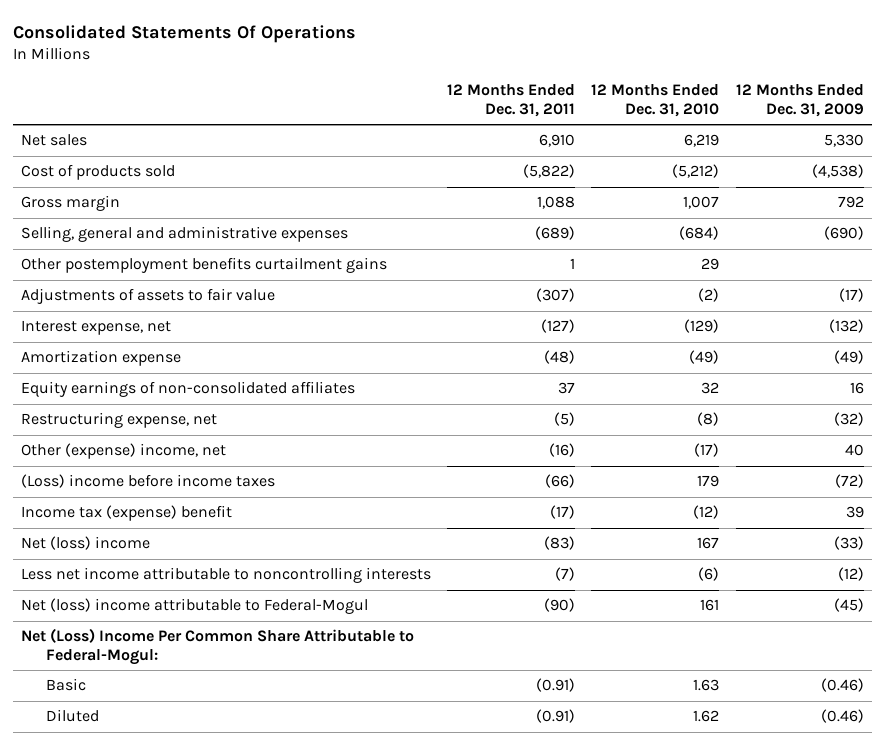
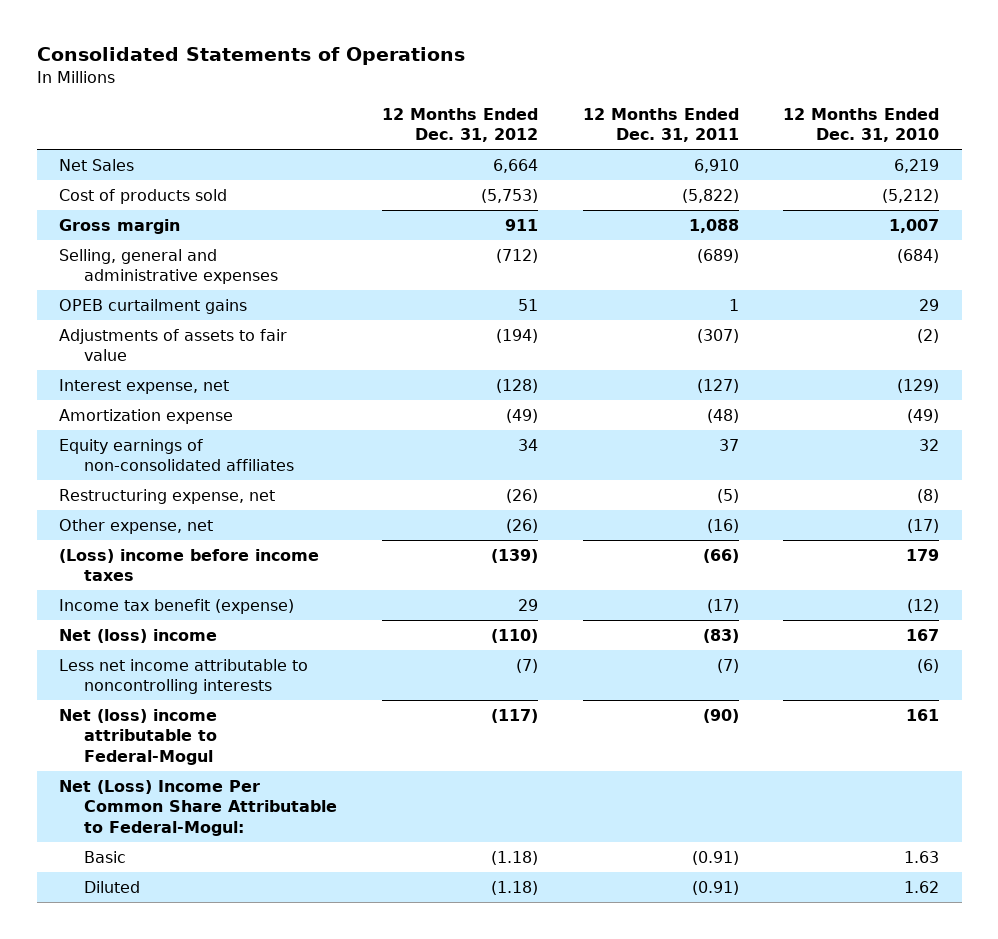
[13,24,357,43] Consolidated Statements Of Operations -> [36,47,465,66] Consolidated Statements of Operations
[735,84,864,117] 12 Months Ended Dec. 31, 2009 -> none
none -> [381,107,538,143] 12 Months Ended Dec. 31, 2012
[21,134,88,147] Net sales -> [58,158,134,171] Net Sales
[21,257,388,274] Other postemployment benefits curtailment gains -> [58,298,247,314] OPEB curtailment gains
[21,443,227,460] Other (expense) income, net -> [58,518,213,534] Other expense, net
[21,505,233,522] Income tax (expense) benefit -> [58,598,294,614] Income tax benefit (expense)

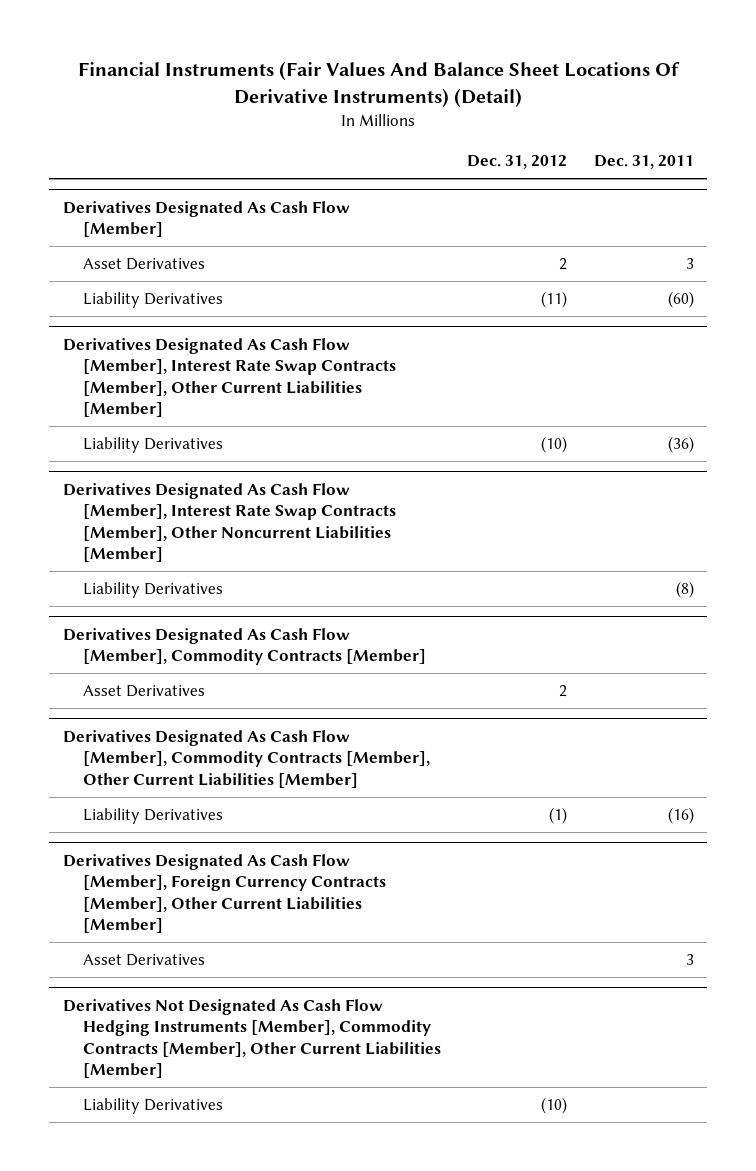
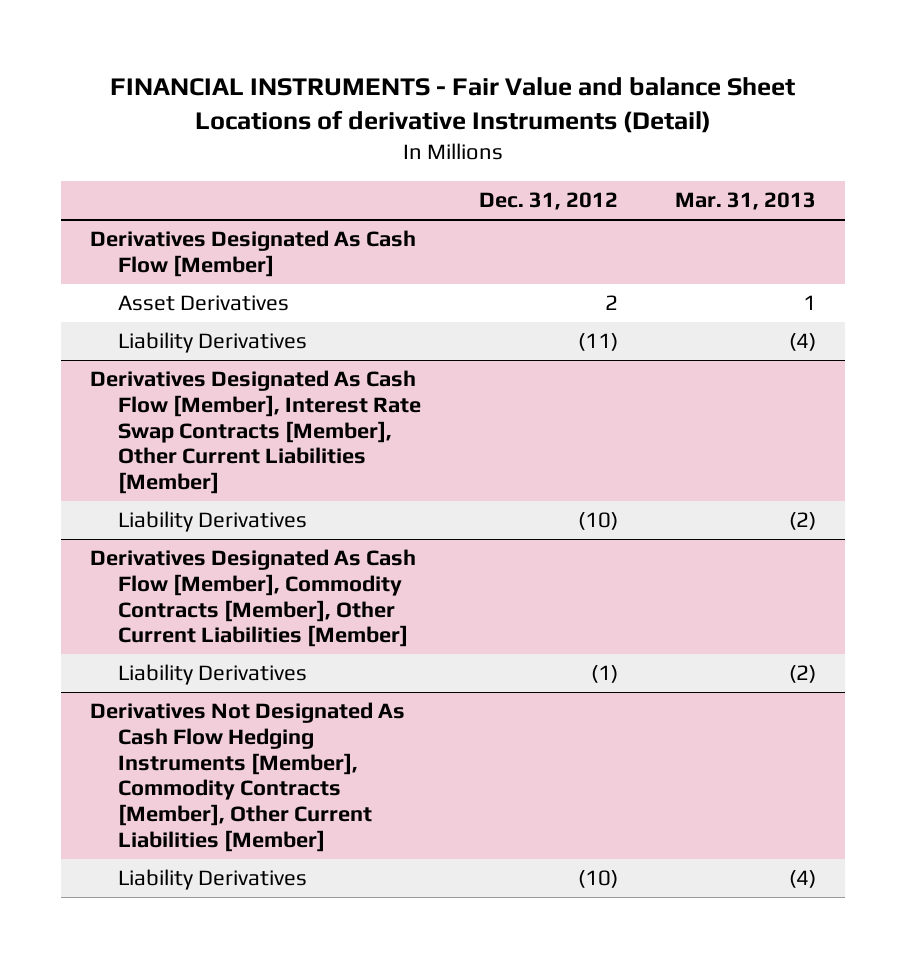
[78,61,681,108] Financial Instruments (Fair Values And Balance Sheet Locations Of Derivative Instruments) (Detail) -> [110,77,796,134] FINANCIAL INSTRUMENTS - Fair Value and balance Sheet Locations of derivative Instruments (Detail)
[593,155,694,170] Dec. 31, 2011 -> none
none -> [675,192,817,211] Mar. 31, 2013
[62,482,397,563] Derivatives Designated As Cash Flow [Member], Interest Rate Swap Contracts [Member], Other Noncurrent Liabilities [Member] -> none
[83,581,224,598] Liability Derivatives -> none
[62,627,427,666] Derivatives Designated As Cash Flow [Member], Commodity Contracts [Member] -> none
[83,684,206,697] Asset Derivatives -> none
[62,853,387,934] Derivatives Designated As Cash Flow [Member], Foreign Currency Contracts [Member], Other Current Liabilities [Member] -> none
[83,953,206,966] Asset Derivatives -> none

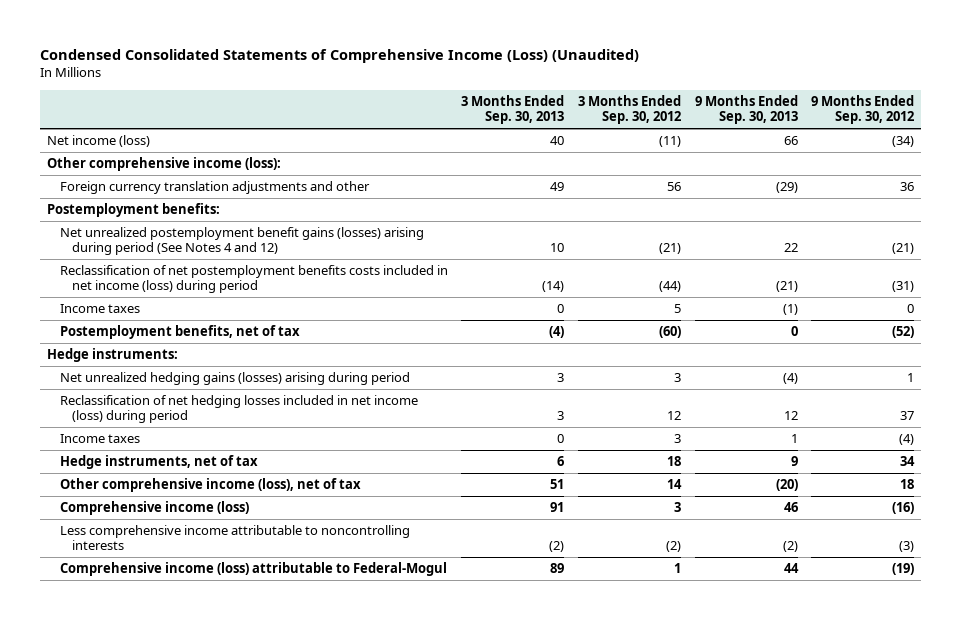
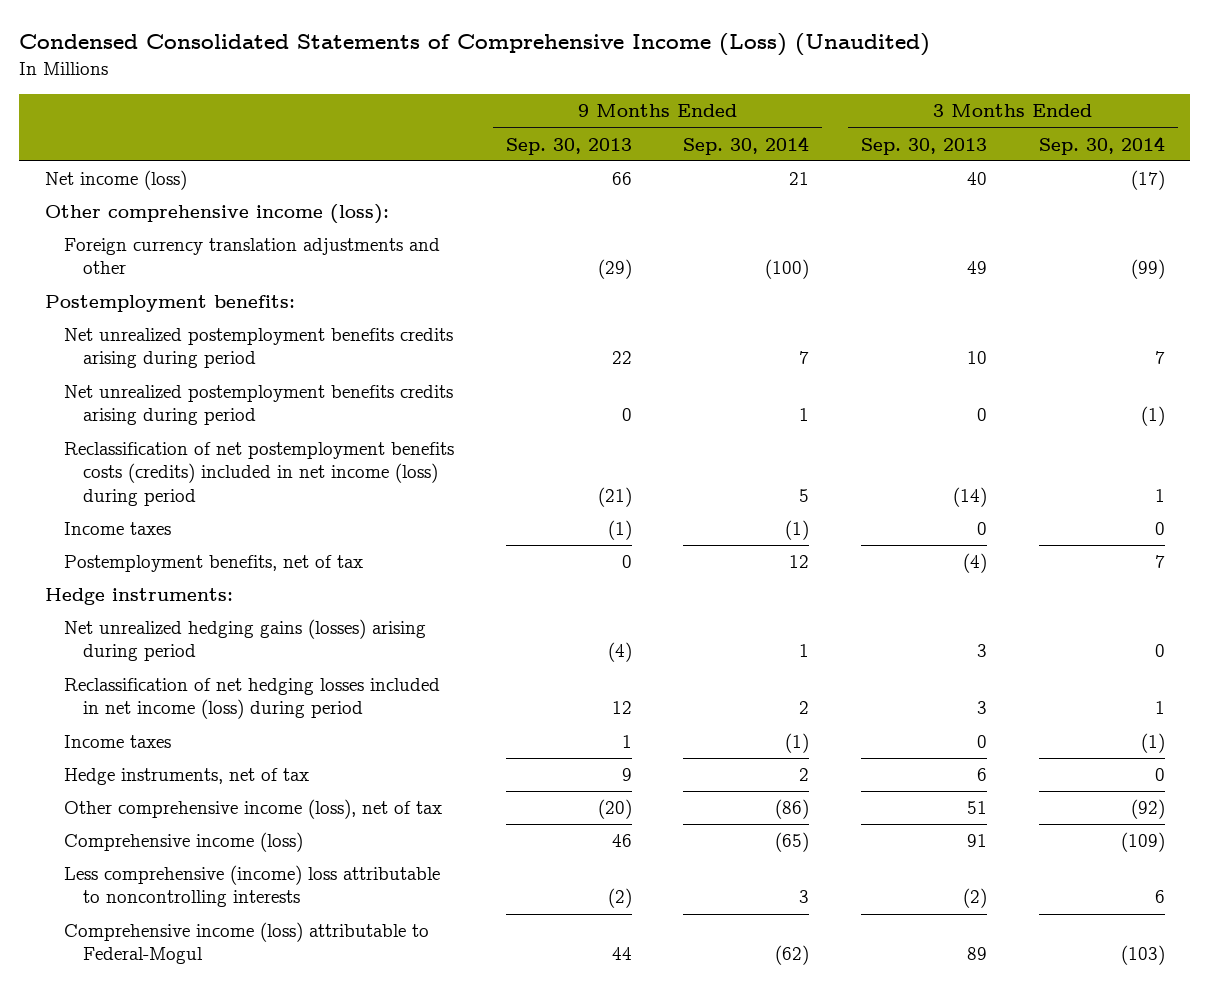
[578,95,682,125] 3 Months Ended Sep. 30, 2012 -> none
[811,95,915,125] 9 Months Ended Sep. 30, 2012 -> none
none -> [683,135,810,155] Sep. 30, 2014
none -> [1038,135,1165,155] Sep. 30, 2014
[59,227,424,256] Net unrealized postemployment benefit gains (losses) arising during period (See Notes 4 and 12) -> [64,328,454,369] Net unrealized postemployment benefits credits arising during period
none -> [64,385,454,426] Net unrealized postemployment benefits credits arising during period
[59,265,448,294] Reclassification of net postemployment benefits costs included in net income (loss) during period -> [64,442,455,506] Reclassification of net postemployment benefits costs (credits) included in net income (loss) during period
[59,525,410,551] Less comprehensive income attributable to noncontrolling interests -> [64,865,441,908] Less comprehensive (income) loss attributable to noncontrolling interests

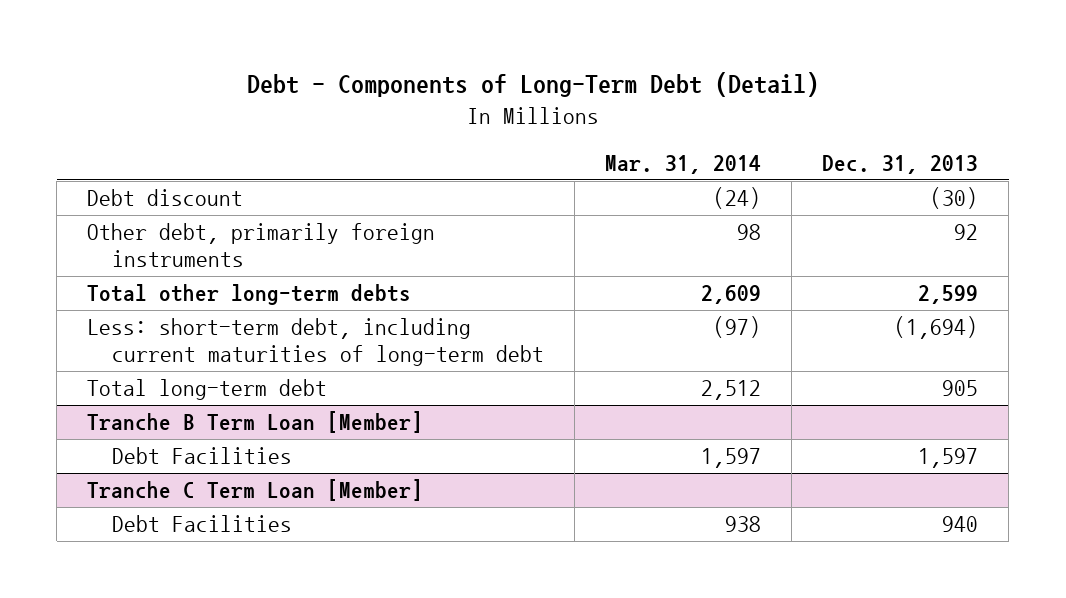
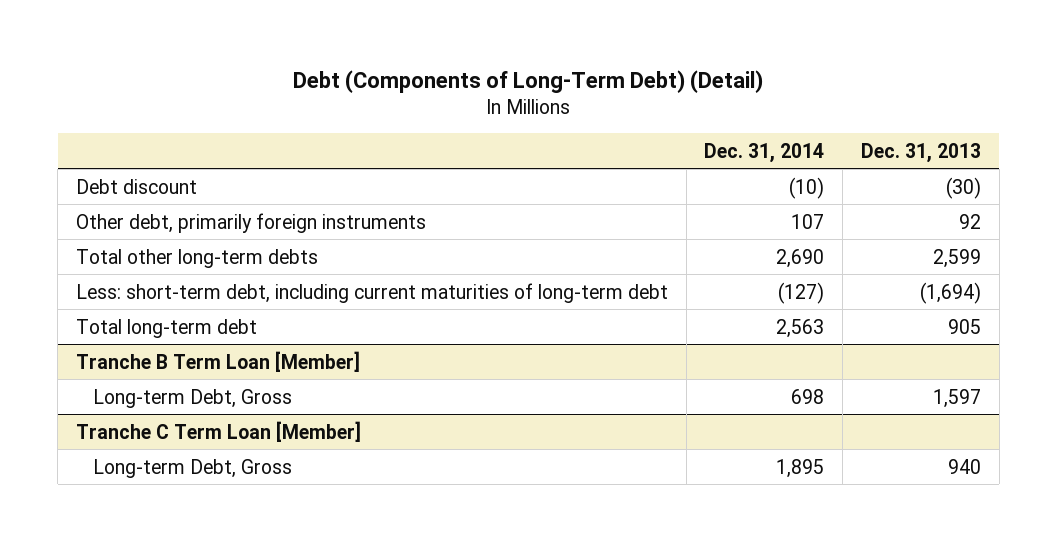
[246,72,819,98] Debt - Components of Long-Term Debt (Detail) -> [293,69,764,93] Debt (Components of Long-Term Debt) (Detail)
[605,155,762,175] Mar. 31, 2014 -> none
none -> [704,142,825,163] Dec. 31, 2014
[111,447,292,465] Debt Facilities -> [92,388,292,408] Long-term Debt, Gross
[111,515,292,533] Debt Facilities -> [92,458,292,478] Long-term Debt, Gross

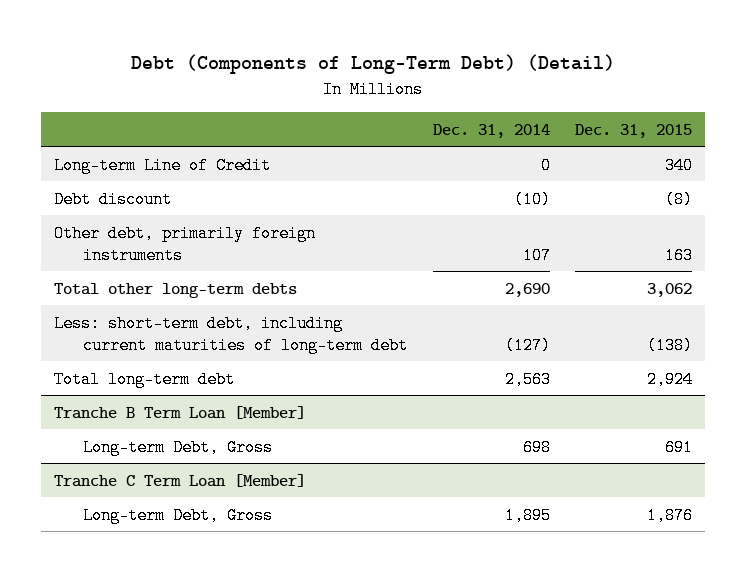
[860,142,981,163] Dec. 31, 2013 -> none
none -> [575,123,693,138] Dec. 31, 2015
none -> [54,156,272,174] Long-term Line of Credit

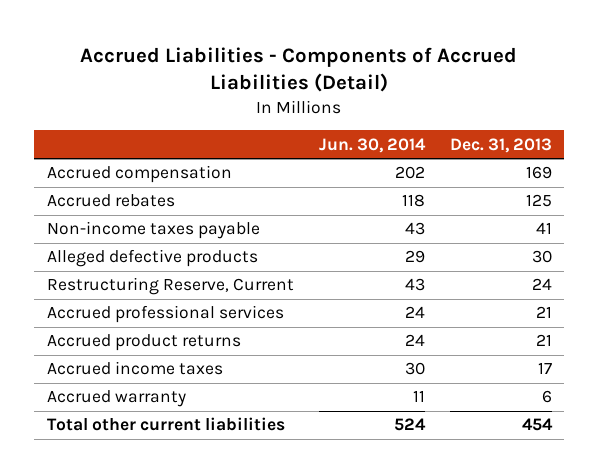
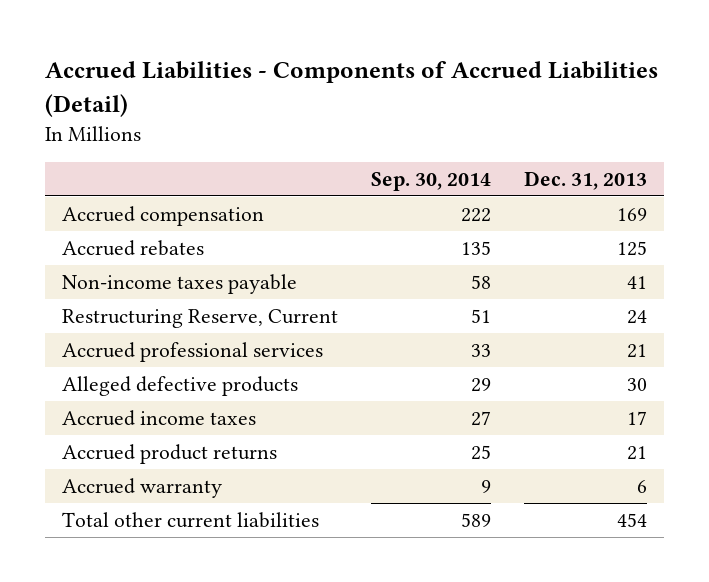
[318,137,426,153] Jun. 30, 2014 -> none
none -> [370,171,491,191] Sep. 30, 2014
[46,249,258,268] Alleged defective products -> [61,375,298,396] Alleged defective products
[46,334,241,352] Accrued product returns -> [61,443,277,464] Accrued product returns

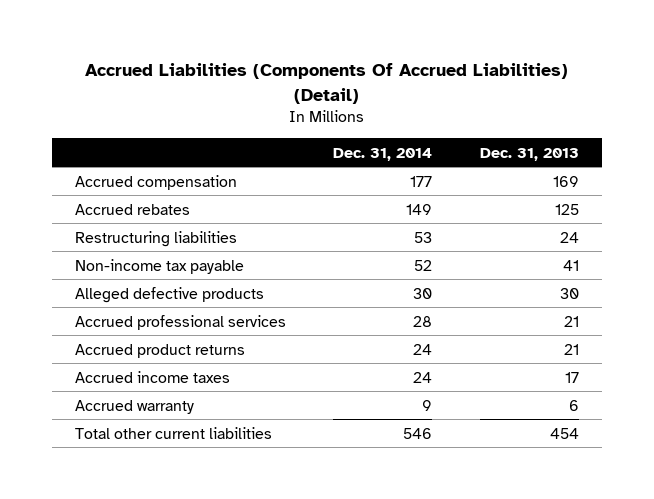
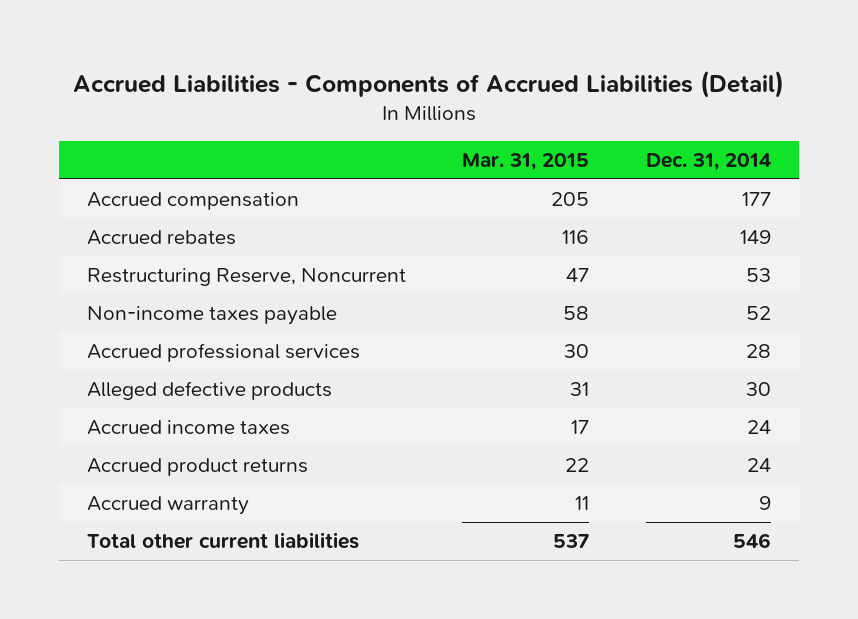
[84,63,568,104] Accrued Liabilities (Components Of Accrued Liabilities) (Detail) -> [72,69,784,98] Accrued Liabilities - Components of Accrued Liabilities (Detail)
[479,147,579,161] Dec. 31, 2013 -> none
none -> [462,153,590,172] Mar. 31, 2015
[75,230,238,247] Restructuring liabilities -> none
none -> [87,267,407,286] Restructuring Reserve, Noncurrent
[75,258,245,274] Non-income tax payable -> [87,305,338,325] Non-income taxes payable
[75,286,265,303] Alleged defective products -> [87,380,333,400] Alleged defective products
[75,343,246,358] Accrued product returns -> [87,457,309,476] Accrued product returns

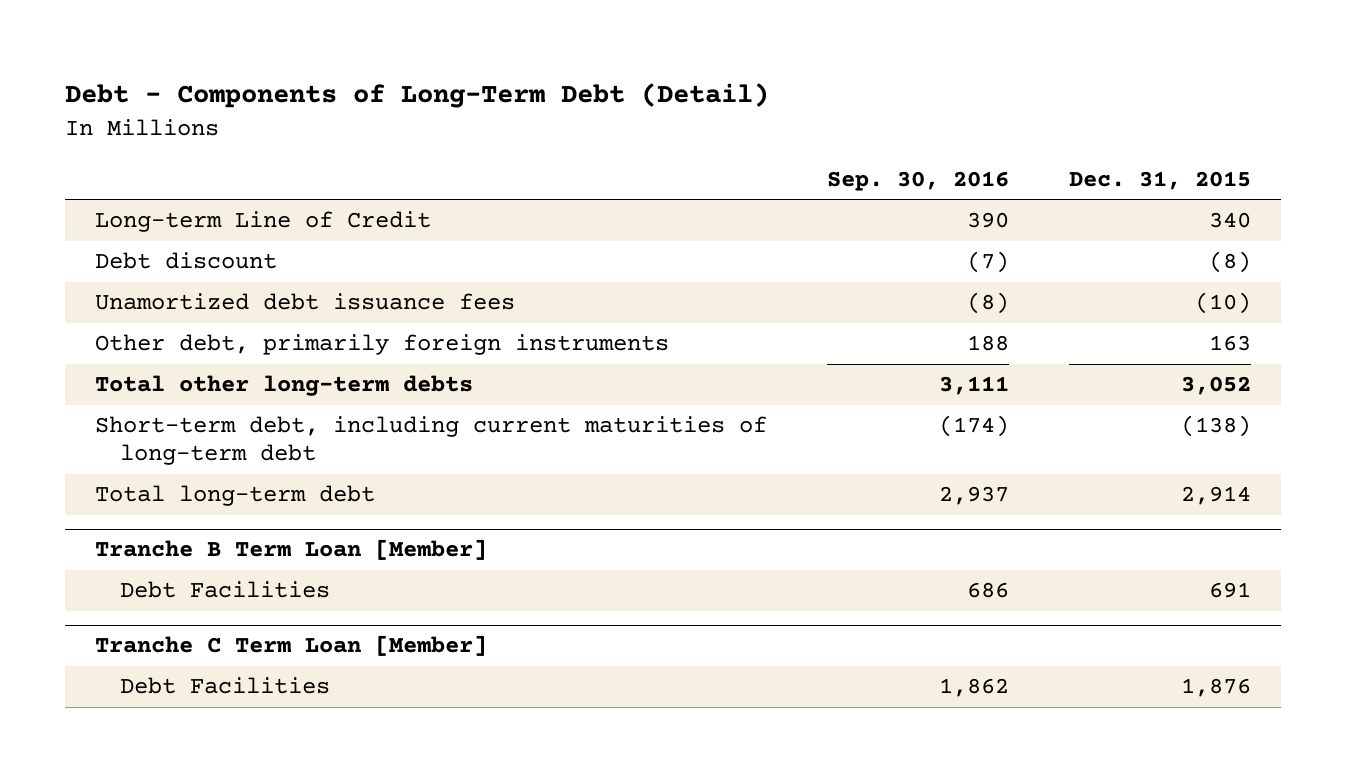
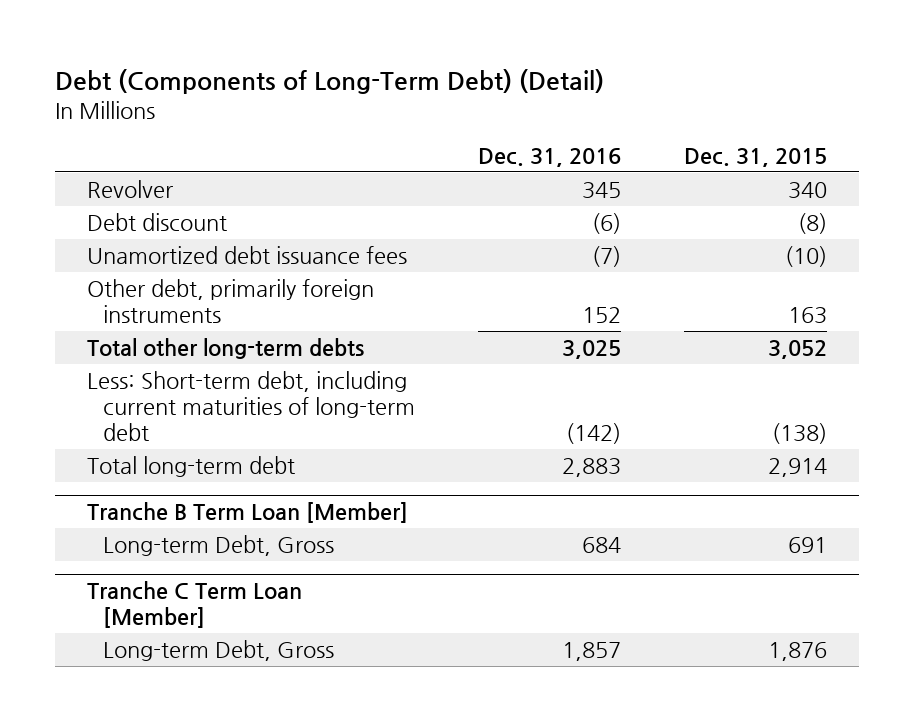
[64,83,769,109] Debt - Components of Long-Term Debt (Detail) -> [55,68,605,94] Debt (Components of Long-Term Debt) (Detail)
[827,171,1010,192] Sep. 30, 2016 -> none
none -> [477,147,621,167] Dec. 31, 2016
[94,211,431,233] Long-term Line of Credit -> [87,179,174,198] Revolver
[94,416,767,466] Short-term debt, including current maturities of long-term debt -> [87,370,415,442] Less: Short-term debt, including current maturities of long-term debt
[120,581,331,599] Debt Facilities -> [102,534,334,556] Long-term Debt, Gross
[120,677,331,695] Debt Facilities -> [102,639,334,661] Long-term Debt, Gross

